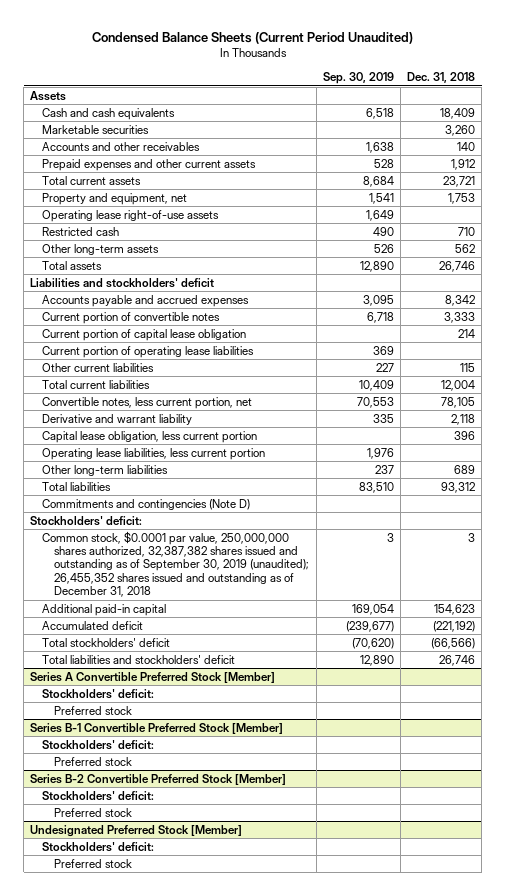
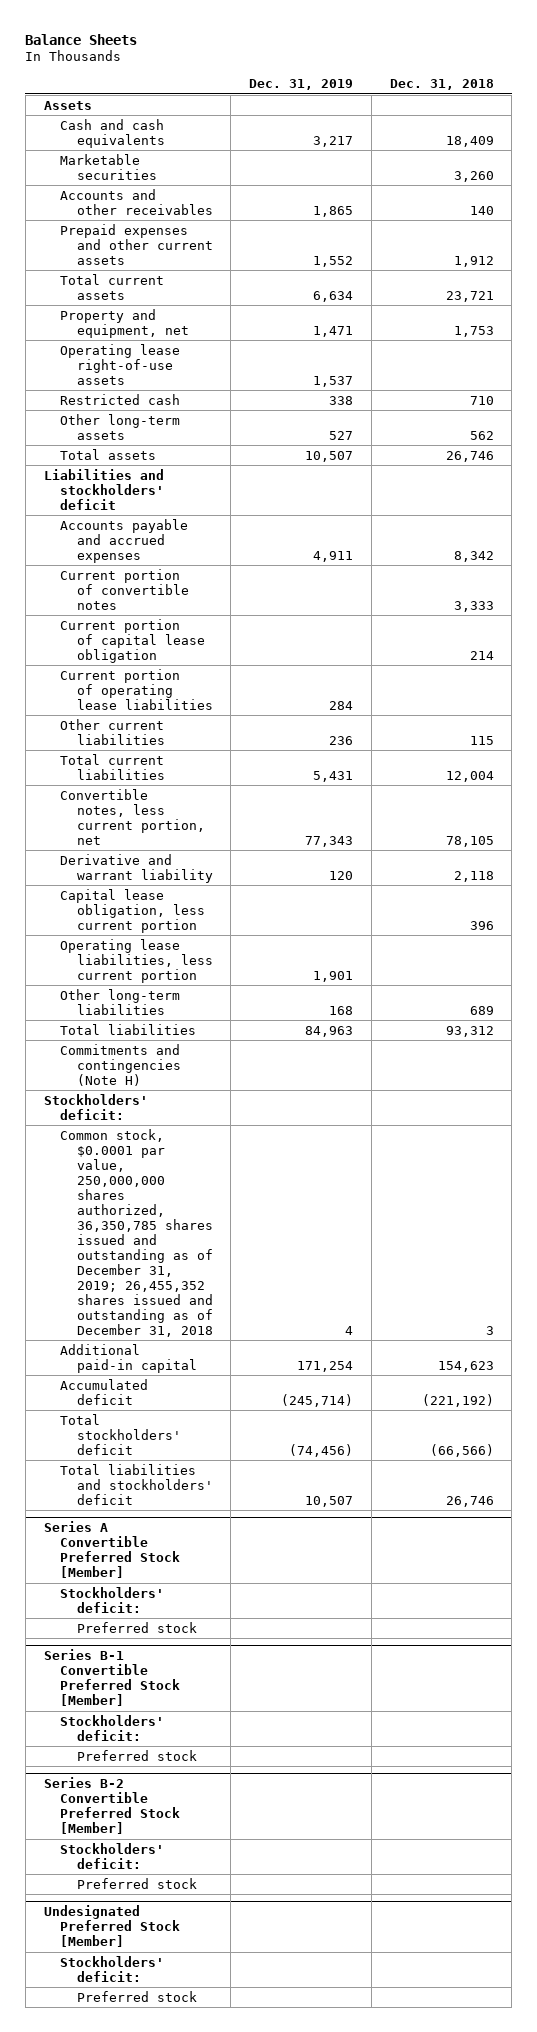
[91,31,413,44] Condensed Balance Sheets (Current Period Unaudited) -> [25,33,138,45] Balance Sheets
[322,72,394,85] Sep. 30, 2019 -> none
none -> [249,79,354,91] Dec. 31, 2019
[42,498,251,510] Commitments and contingencies (Note D) -> [60,1043,181,1086] Commitments and contingencies (Note H)
[42,530,310,598] Common stock, $0.0001 par value, 250,000,000 shares authorized, 32,387,382 shares issued and outstanding as of September 30, 2019 (unaudited); 26,455,352 shares issued and outstanding as of December 31, 2018 -> [60,1128,213,1337] Common stock, $0.0001 par value, 250,000,000 shares authorized, 36,350,785 shares issued and outstanding as of December 31, 2019; 26,455,352 shares issued and outstanding as of December 31, 2018

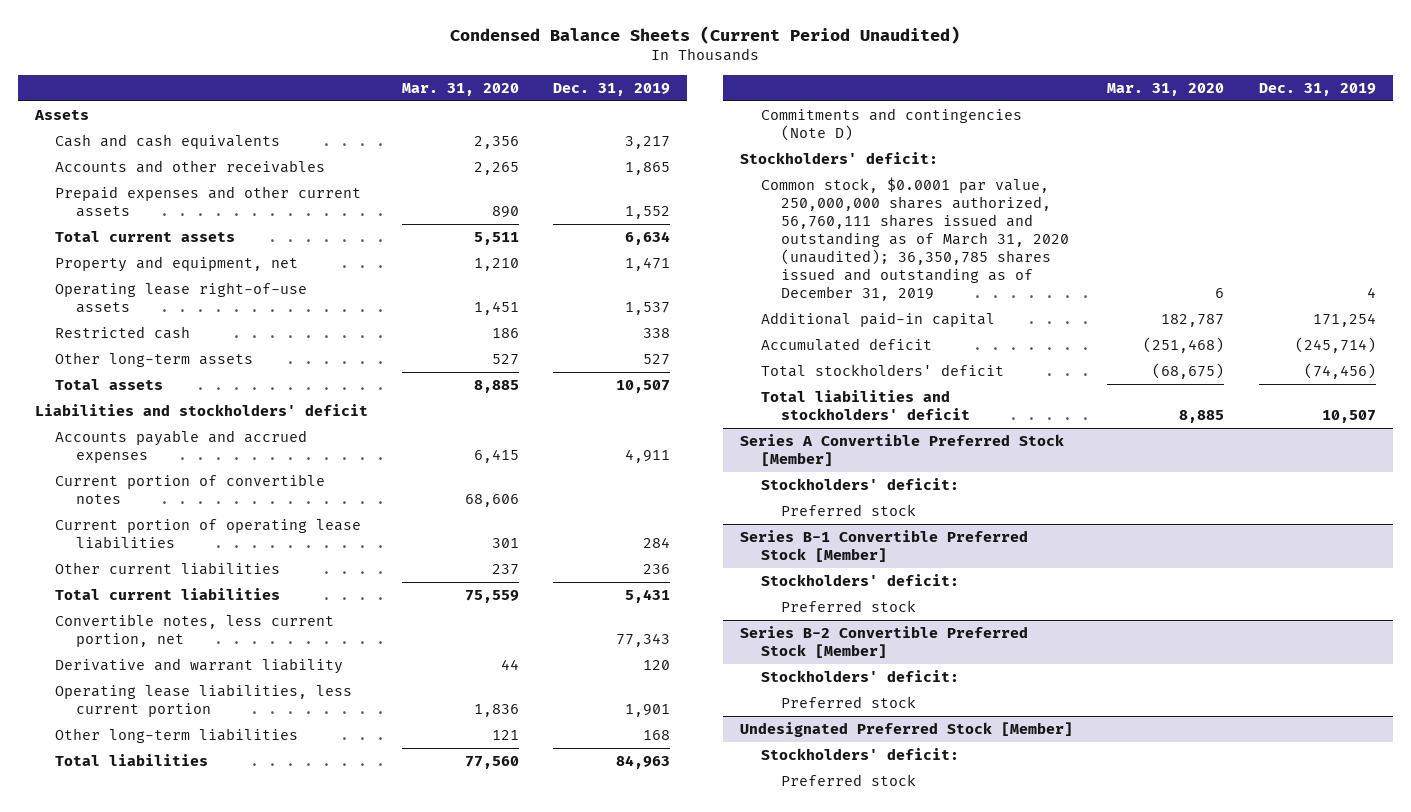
[25,33,138,45] Balance Sheets -> [450,25,961,44] Condensed Balance Sheets (Current Period Unaudited)
[389,79,494,91] Dec. 31, 2018 -> none
none -> [402,82,520,96] Mar. 31, 2020
[60,153,157,180] Marketable securities -> none
[60,618,205,663] Current portion of capital lease obligation -> none
[60,888,205,933] Capital lease obligation, less current portion -> none
[60,1043,181,1086] Commitments and contingencies (Note H) -> [760,108,1022,142] Commitments and contingencies (Note D)
[60,1128,213,1337] Common stock, $0.0001 par value, 250,000,000 shares authorized, 36,350,785 shares issued and outstanding as of December 31, 2019; 26,455,352 shares issued and outstanding as of December 31, 2018 -> [760,177,1069,301] Common stock, $0.0001 par value, 250,000,000 shares authorized, 56,760,111 shares issued and outstanding as of March 31, 2020 (unaudited); 36,350,785 shares issued and outstanding as of December 31, 2019

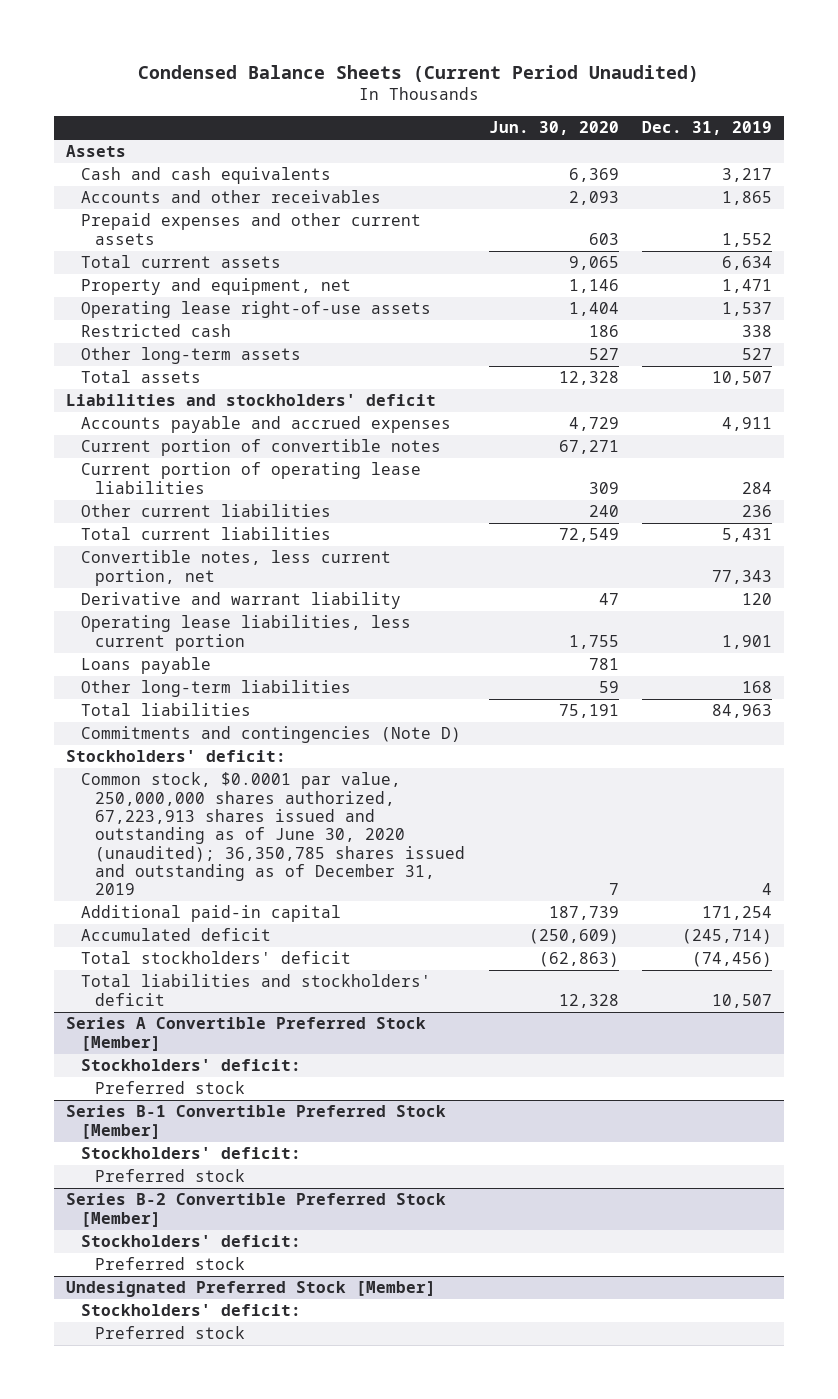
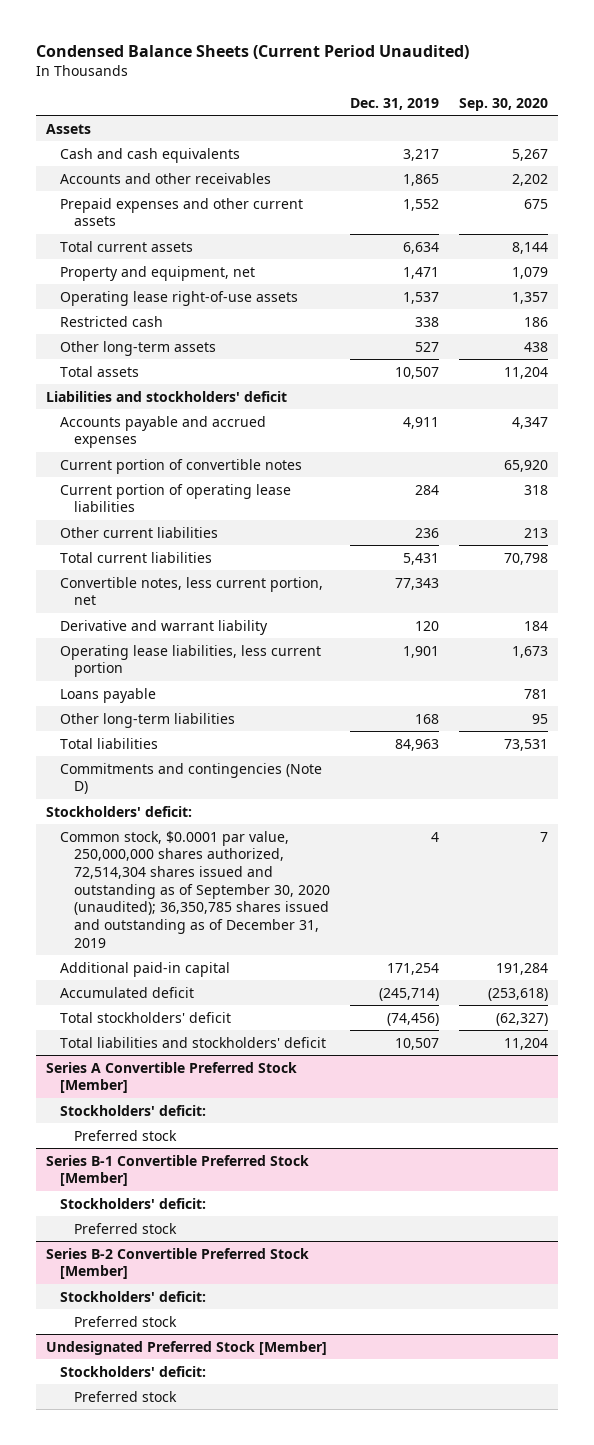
[488,121,619,136] Jun. 30, 2020 -> none
none -> [459,97,549,111] Sep. 30, 2020
[80,772,466,896] Common stock, $0.0001 par value, 250,000,000 shares authorized, 67,223,913 shares issued and outstanding as of June 30, 2020 (unaudited); 36,350,785 shares issued and outstanding as of December 31, 2019 -> [59,830,330,948] Common stock, $0.0001 par value, 250,000,000 shares authorized, 72,514,304 shares issued and outstanding as of September 30, 2020 (unaudited); 36,350,785 shares issued and outstanding as of December 31, 2019

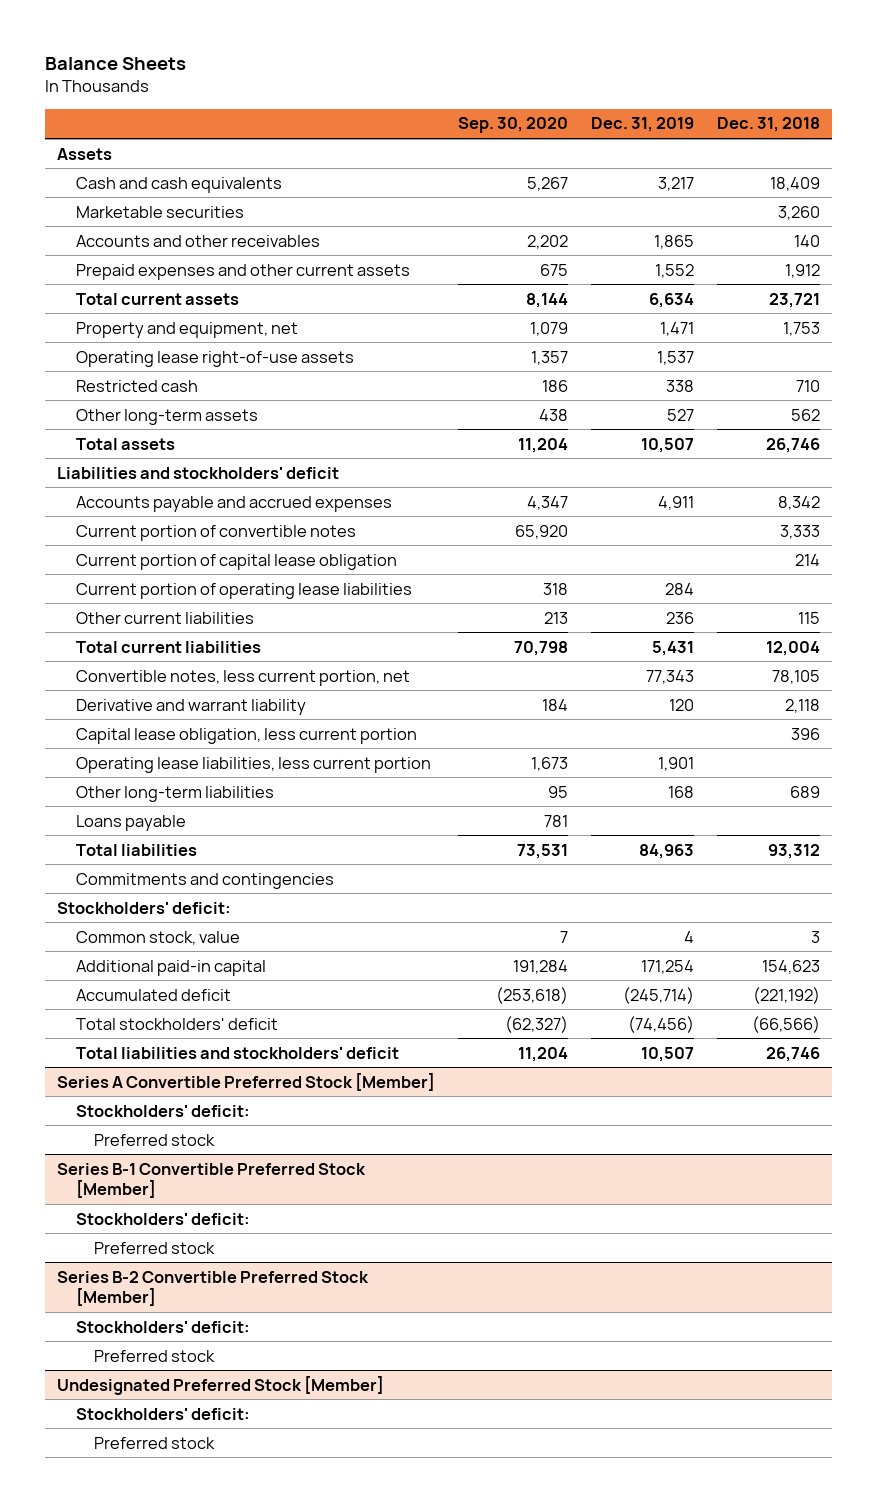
[35,45,469,60] Condensed Balance Sheets (Current Period Unaudited) -> [45,57,187,71] Balance Sheets
none -> [717,117,821,133] Dec. 31, 2018
none -> [75,205,244,218] Marketable securities
none -> [75,553,397,570] Current portion of capital lease obligation
none -> [75,727,417,744] Capital lease obligation, less current portion
[59,687,156,703] Loans payable -> [75,814,186,831] Loans payable
[59,762,322,795] Commitments and contingencies (Note D) -> [75,872,334,889] Commitments and contingencies
[59,830,330,948] Common stock, $0.0001 par value, 250,000,000 shares authorized, 72,514,304 shares issued and outstanding as of September 30, 2020 (unaudited); 36,350,785 shares issued and outstanding as of December 31, 2019 -> [75,930,240,945] Common stock, value

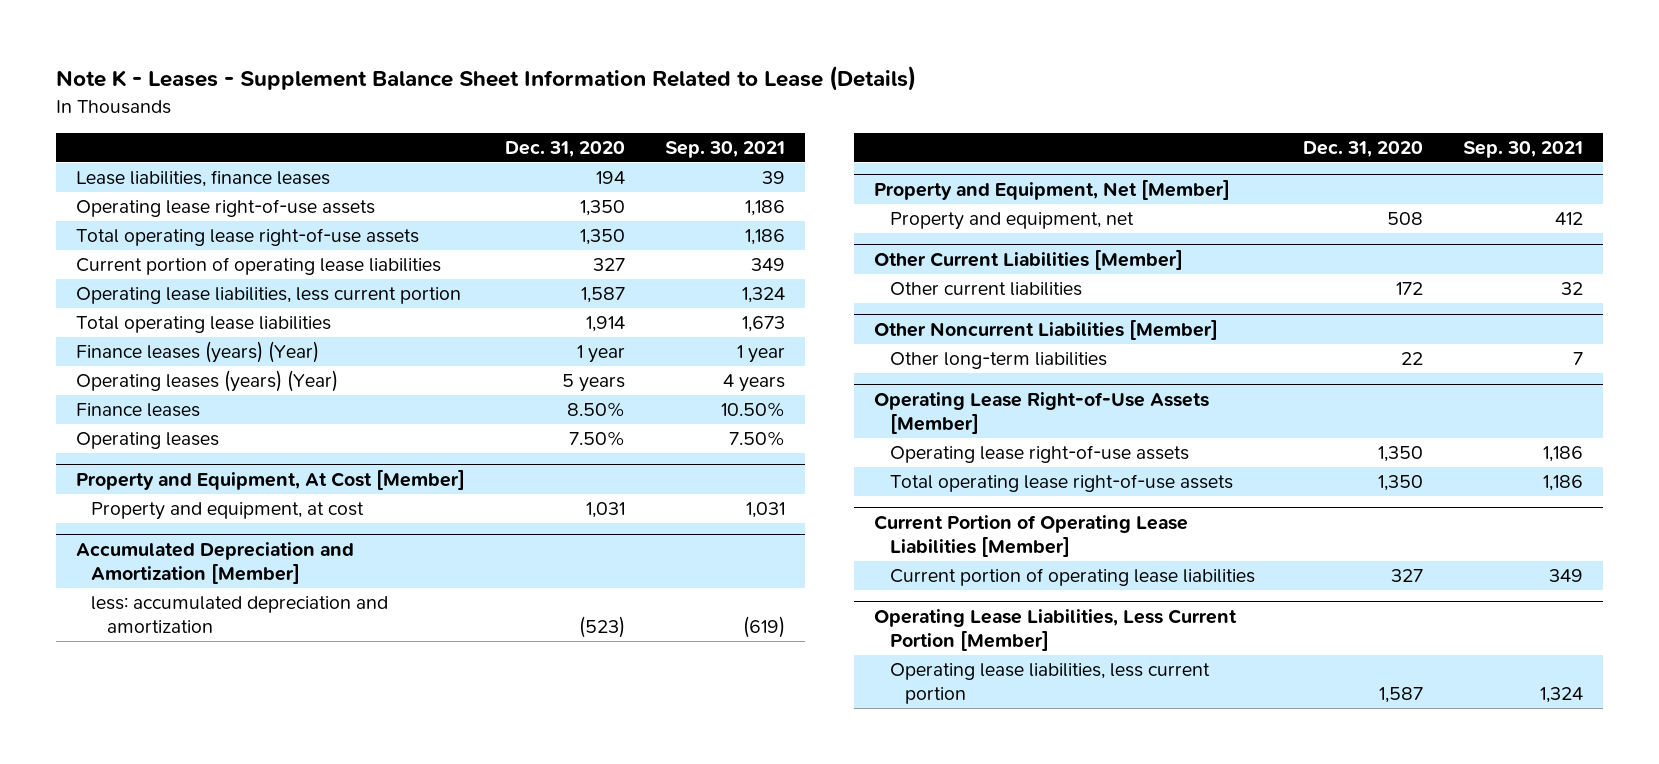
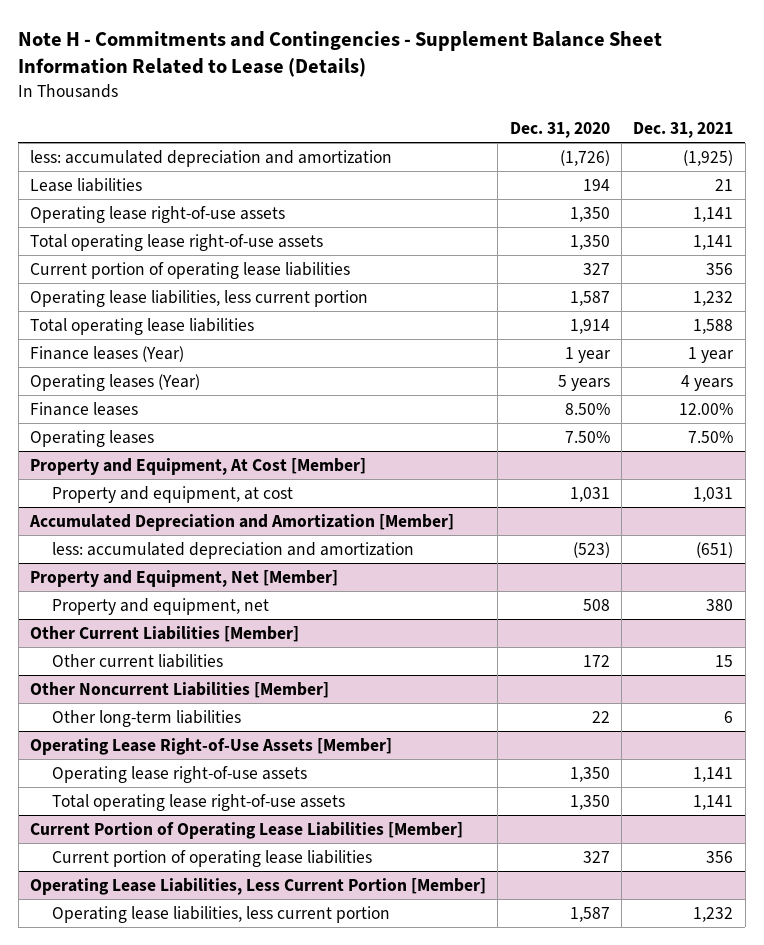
[55,66,916,92] Note K - Leases - Supplement Balance Sheet Information Related to Lease (Details) -> [18,30,663,78] Note H - Commitments and Contingencies - Supplement Balance Sheet Information Related to Lease (Details)
[664,140,785,158] Sep. 30, 2021 -> none
none -> [633,122,734,139] Dec. 31, 2021
none -> [30,149,393,167] less: accumulated depreciation and amortization
[75,170,330,188] Lease liabilities, finance leases -> [30,177,143,192] Lease liabilities
[75,341,319,364] Finance leases (years) (Year) -> [30,345,185,362] Finance leases (Year)
[75,370,338,393] Operating leases (years) (Year) -> [30,373,201,391] Operating leases (Year)

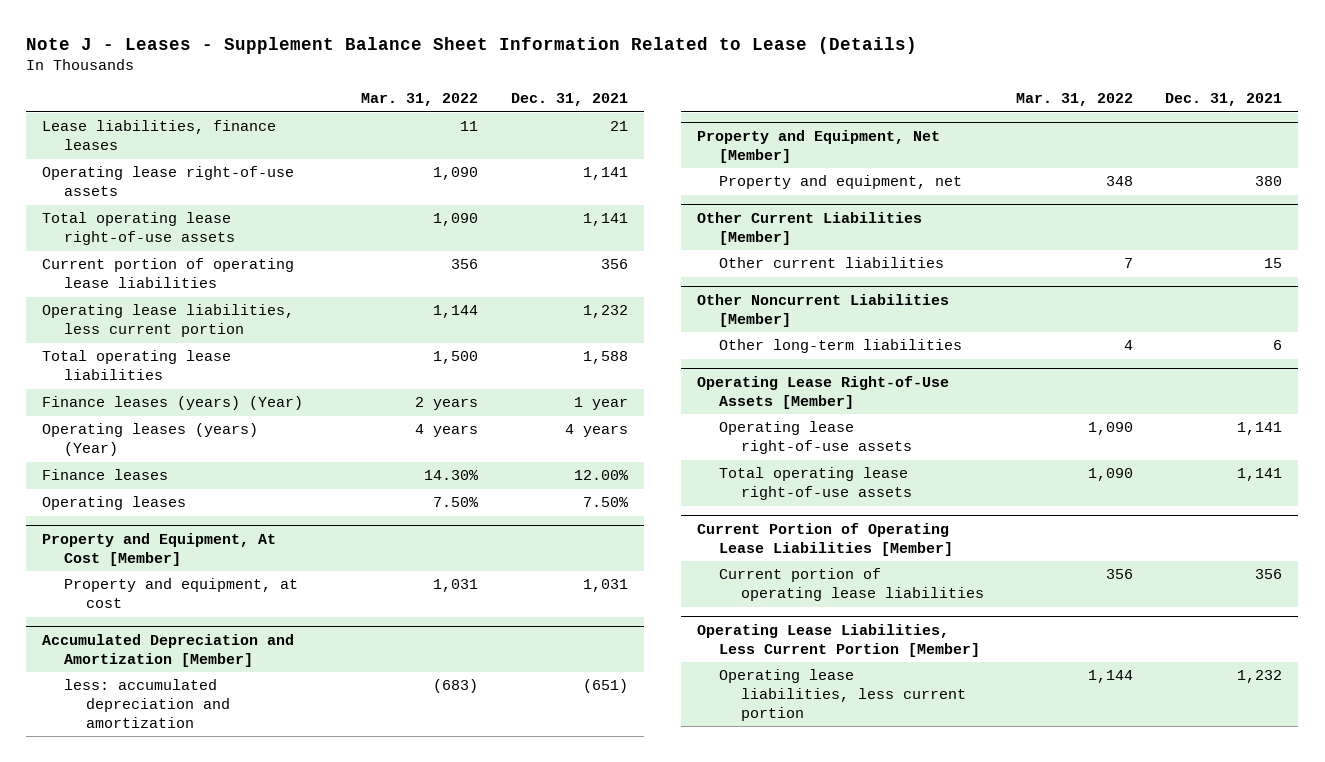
[18,30,663,78] Note H - Commitments and Contingencies - Supplement Balance Sheet Information Related to Lease (Details) -> [26,36,918,54] Note J - Leases - Supplement Balance Sheet Information Related to Lease (Details)
[509,122,610,139] Dec. 31, 2020 -> none
none -> [361,93,479,107] Mar. 31, 2022
[30,149,393,167] less: accumulated depreciation and amortization -> none
[30,177,143,192] Lease liabilities -> [42,120,277,151] Lease liabilities, finance leases
[30,345,185,362] Finance leases (Year) -> [42,396,304,411] Finance leases (years) (Year)
[30,373,201,391] Operating leases (Year) -> [42,423,259,457] Operating leases (years) (Year)

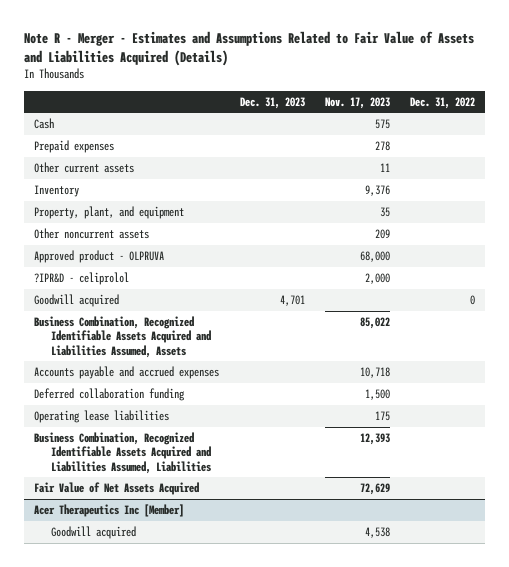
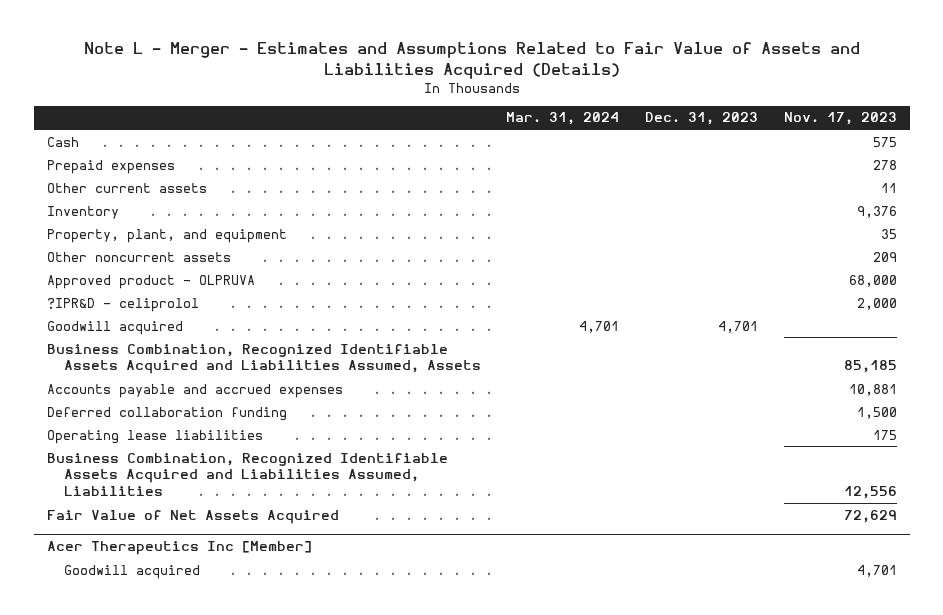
[24,31,475,67] Note R - Merger - Estimates and Assumptions Related to Fair Value of Assets and Liabilities Acquired (Details) -> [83,42,860,79] Note L - Merger - Estimates and Assumptions Related to Fair Value of Assets and Liabilities Acquired (Details)
[410,96,476,109] Dec. 31, 2022 -> none
none -> [506,112,620,126] Mar. 31, 2024
[359,317,390,330] 85,022 -> [843,360,897,374] 85,185
[359,367,390,379] 10,718 -> [848,383,897,396] 10,881
[359,433,390,446] 12,393 -> [843,486,897,500] 12,556
[364,527,390,539] 4,538 -> [856,564,897,577] 4,701

